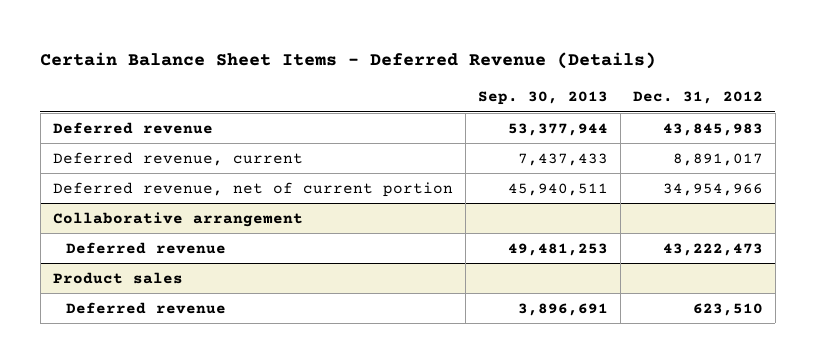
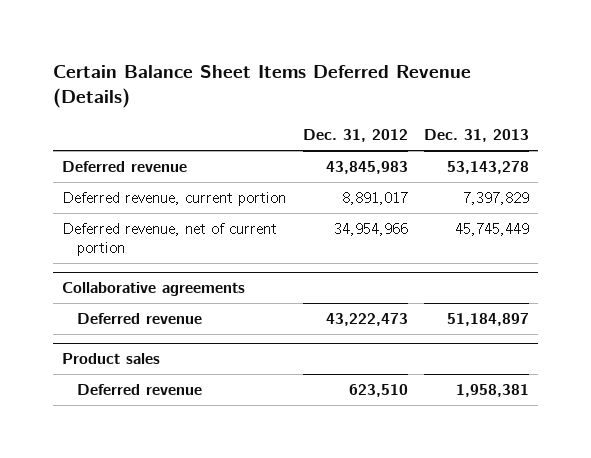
[40,52,657,70] Certain Balance Sheet Items - Deferred Revenue (Details) -> [53,65,472,109] Certain Balance Sheet Items Deferred Revenue (Details)
[477,91,608,106] Sep. 30, 2013 -> none
none -> [424,129,530,143] Dec. 31, 2013
[52,151,303,166] Deferred revenue, current -> [61,192,286,207] Deferred revenue, current portion
[52,211,303,227] Collaborative arrangement -> none
none -> [61,282,245,297] Collaborative agreements

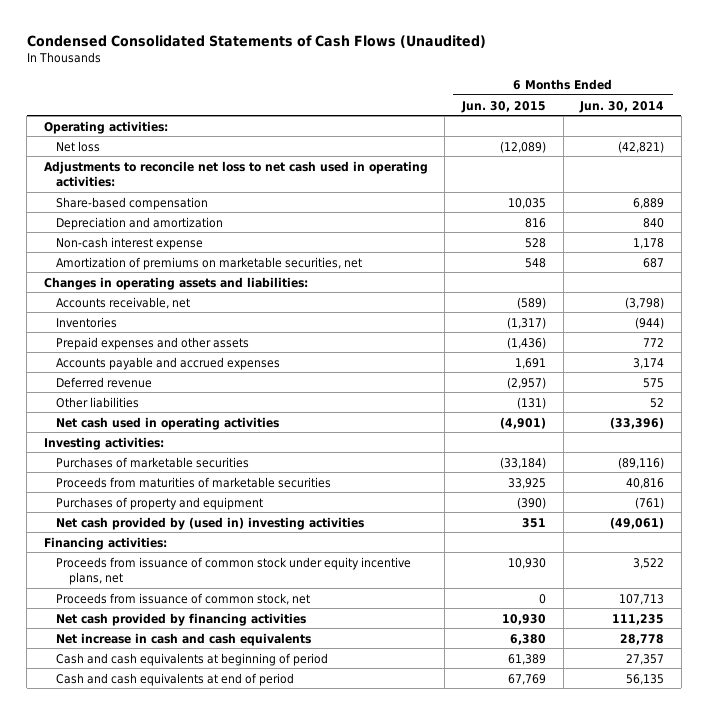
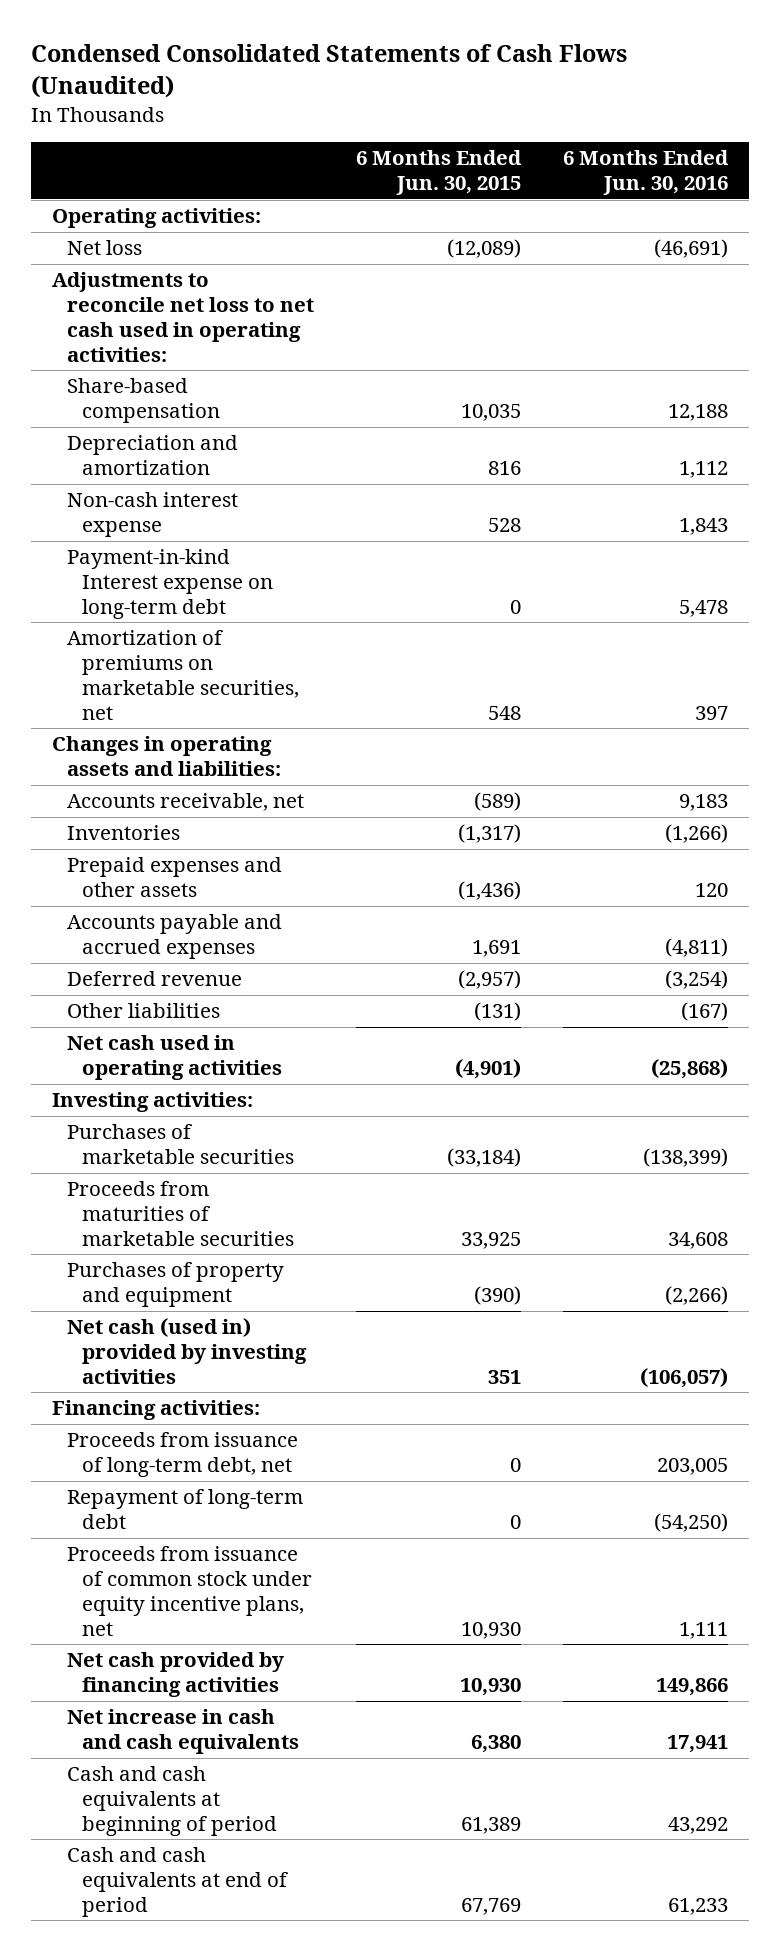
[579,100,665,113] Jun. 30, 2014 -> none
none -> [562,150,729,196] 6 Months Ended Jun. 30, 2016
none -> [66,549,273,619] Payment-in-kind Interest expense on long-term debt
[56,516,365,530] Net cash provided by (used in) investing activities -> [66,1318,307,1384] Net cash (used in) provided by investing activities
none -> [66,1432,298,1478] Proceeds from issuance of long-term debt, net
none -> [66,1489,303,1530] Repayment of long-term debt
[56,592,311,605] Proceeds from issuance of common stock, net -> none

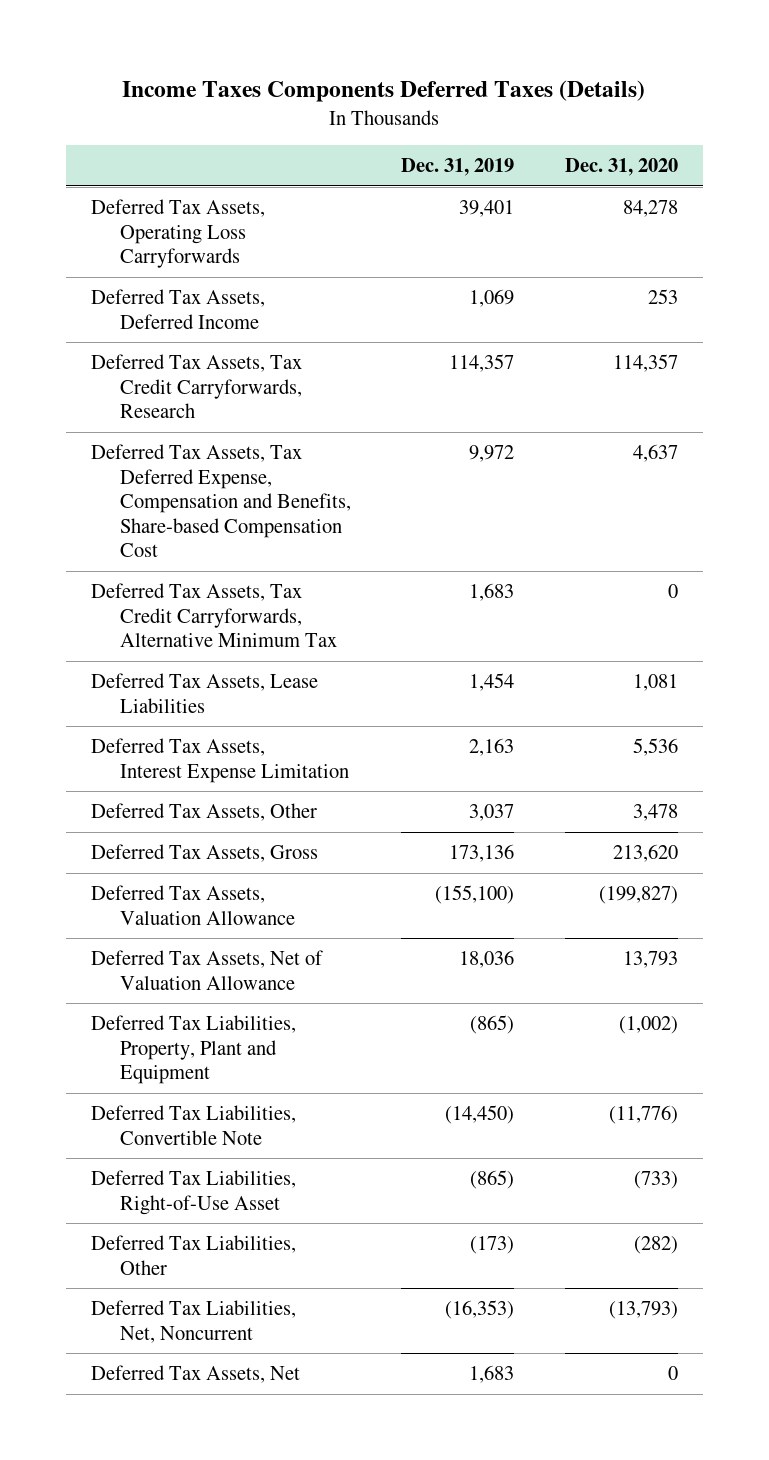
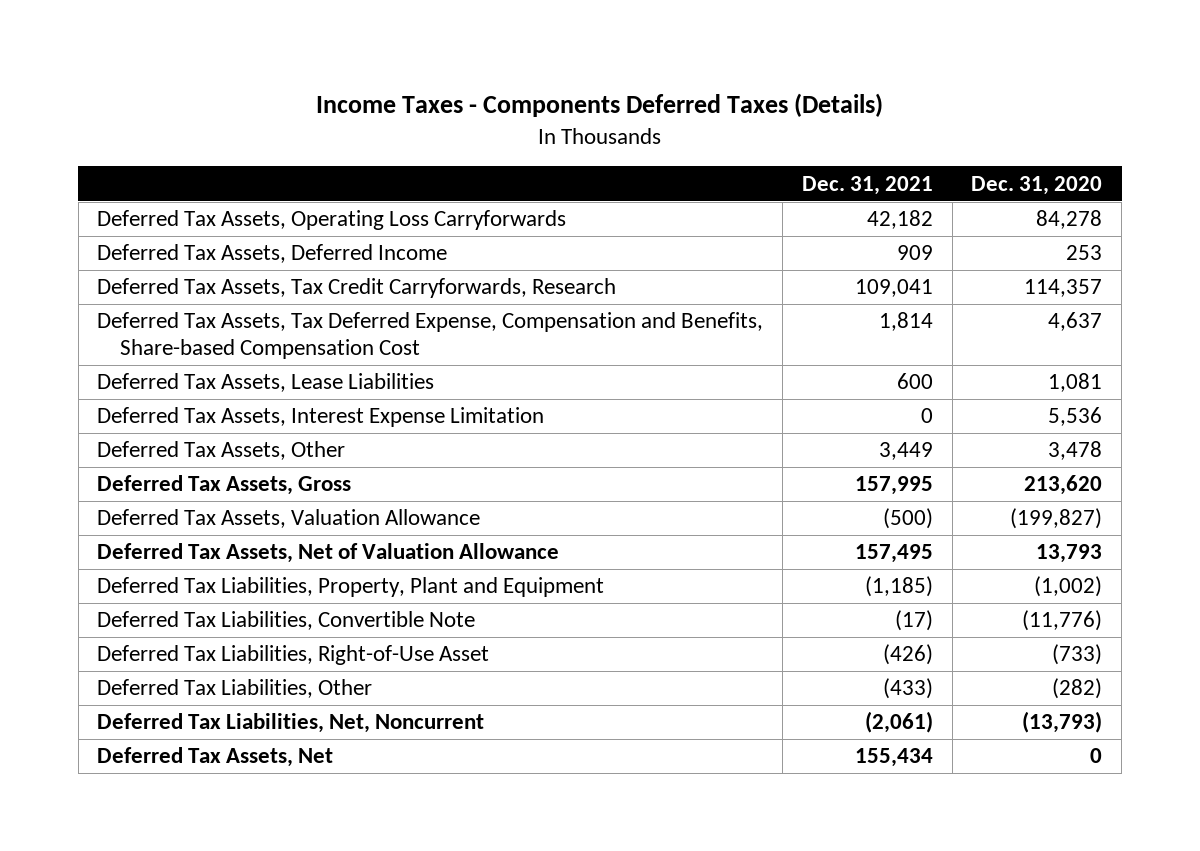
[122,80,646,103] Income Taxes Components Deferred Taxes (Details) -> [315,93,883,118] Income Taxes - Components Deferred Taxes (Details)
[401,158,515,177] Dec. 31, 2019 -> none
none -> [801,175,933,195] Dec. 31, 2021
[91,582,337,648] Deferred Tax Assets, Tax Credit Carryforwards, Alternative Minimum Tax -> none

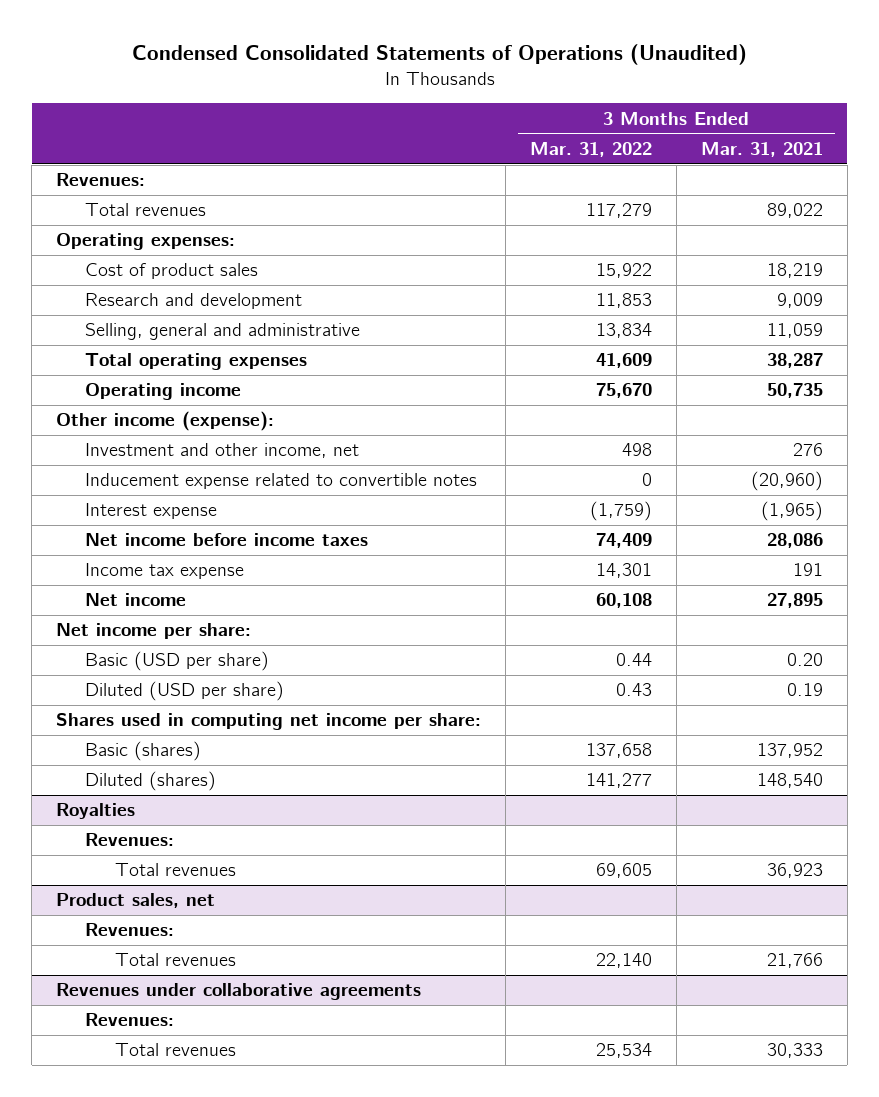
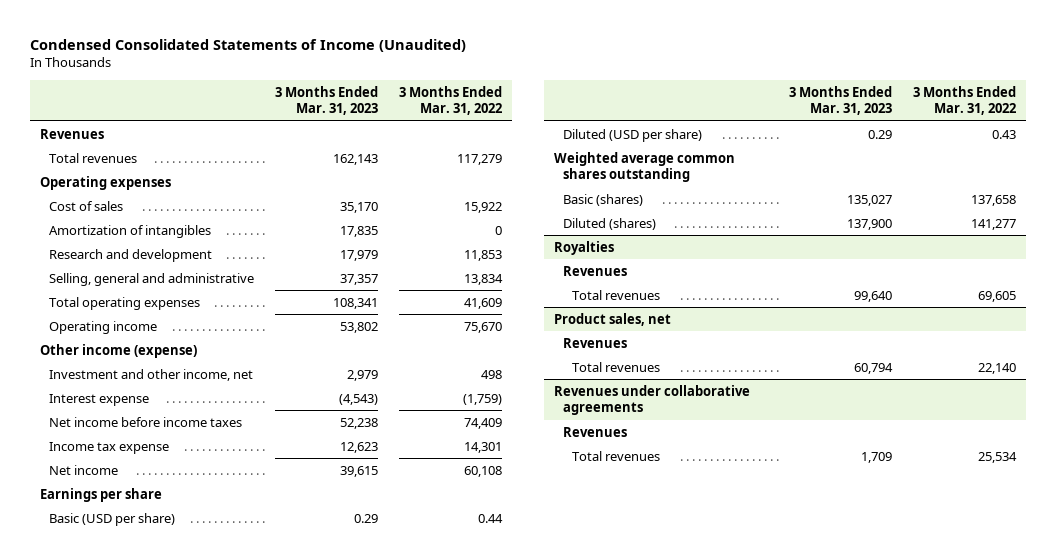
[131,44,747,66] Condensed Consolidated Statements of Operations (Unaudited) -> [29,38,466,52] Condensed Consolidated Statements of Income (Unaudited)
[700,141,823,157] Mar. 31, 2021 -> none
none -> [274,85,378,116] 3 Months Ended Mar. 31, 2023
[56,173,146,187] Revenues: -> [40,128,105,139] Revenues
[56,233,236,251] Operating expenses: -> [40,175,172,190] Operating expenses
[85,263,259,280] Cost of product sales -> [49,200,124,211] Cost of sales
none -> [49,224,212,238] Amortization of intangibles
[56,411,275,432] Other income (expense): -> [40,343,198,358] Other income (expense)
[85,473,478,490] Inducement expense related to convertible notes -> none
[56,623,252,640] Net income per share: -> [40,487,163,502] Earnings per share
[56,713,482,731] Shares used in computing net income per share: -> [554,151,736,183] Weighted average common shares outstanding
[85,833,175,847] Revenues: -> [563,265,628,276] Revenues
[85,923,175,937] Revenues: -> [563,337,628,348] Revenues
[85,1013,175,1027] Revenues: -> [563,426,628,437] Revenues

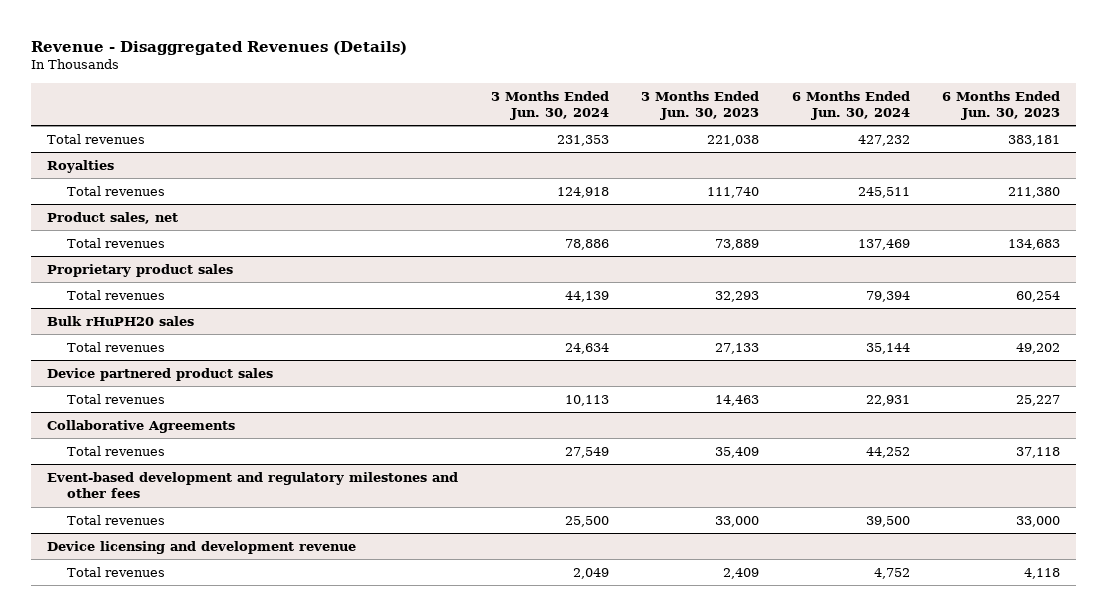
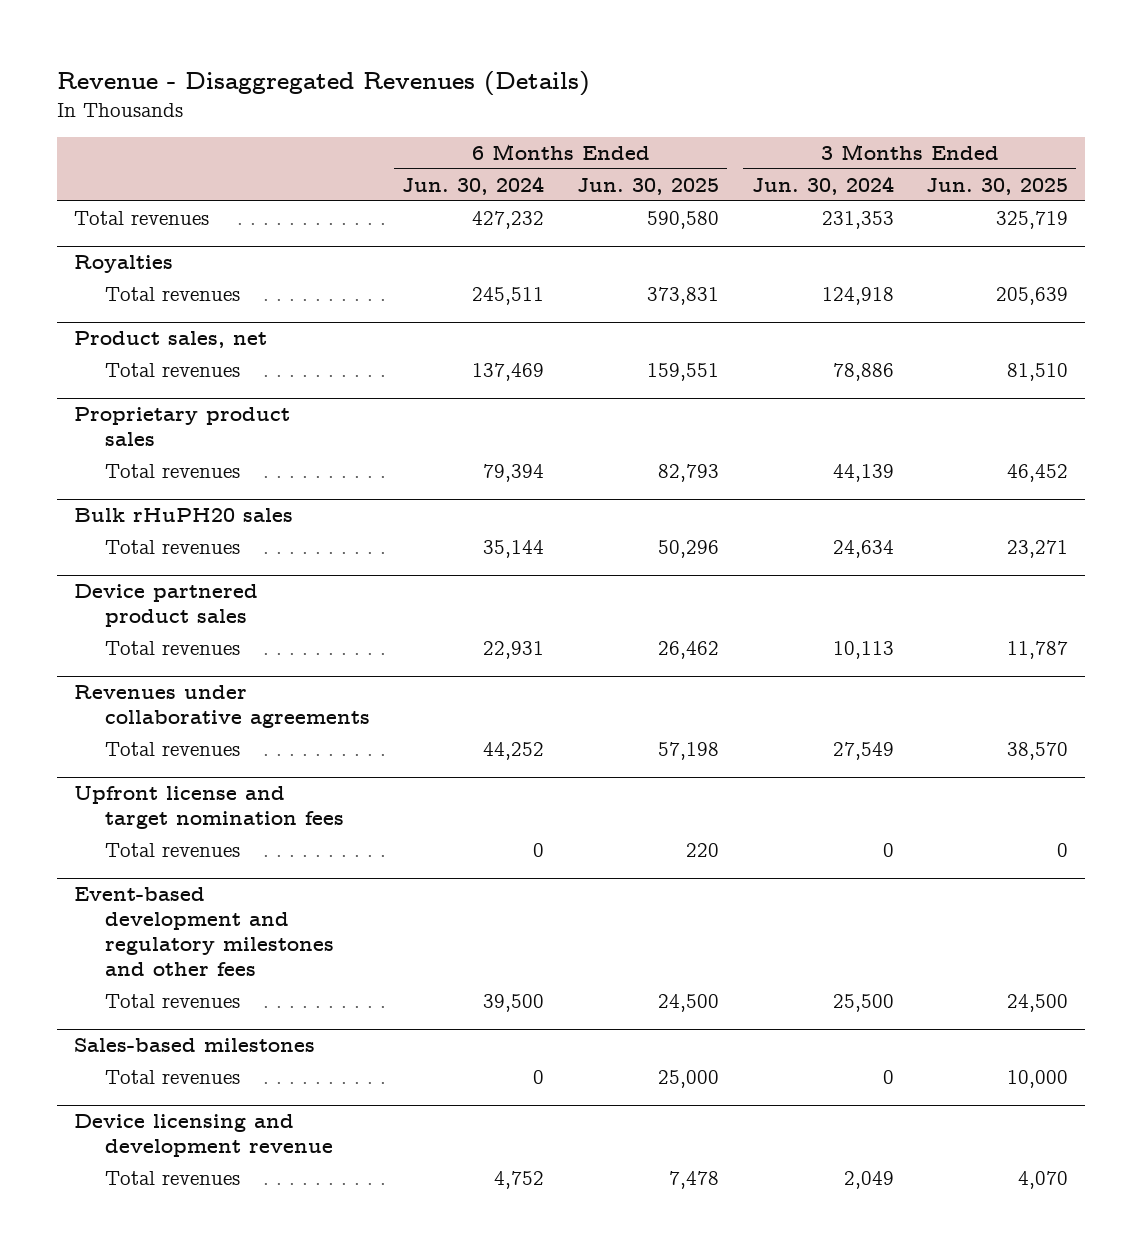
[641,90,760,121] 3 Months Ended Jun. 30, 2023 -> none
[942,90,1061,121] 6 Months Ended Jun. 30, 2023 -> none
none -> [576,177,719,195] Jun. 30, 2025
none -> [926,177,1069,195] Jun. 30, 2025
[47,419,236,433] Collaborative Agreements -> [73,685,370,729] Revenues under collaborative agreements
none -> [73,786,344,830] Upfront license and target nomination fees
none -> [104,842,240,857] Total revenues
none -> [73,1038,315,1053] Sales-based milestones
none -> [104,1069,240,1084] Total revenues

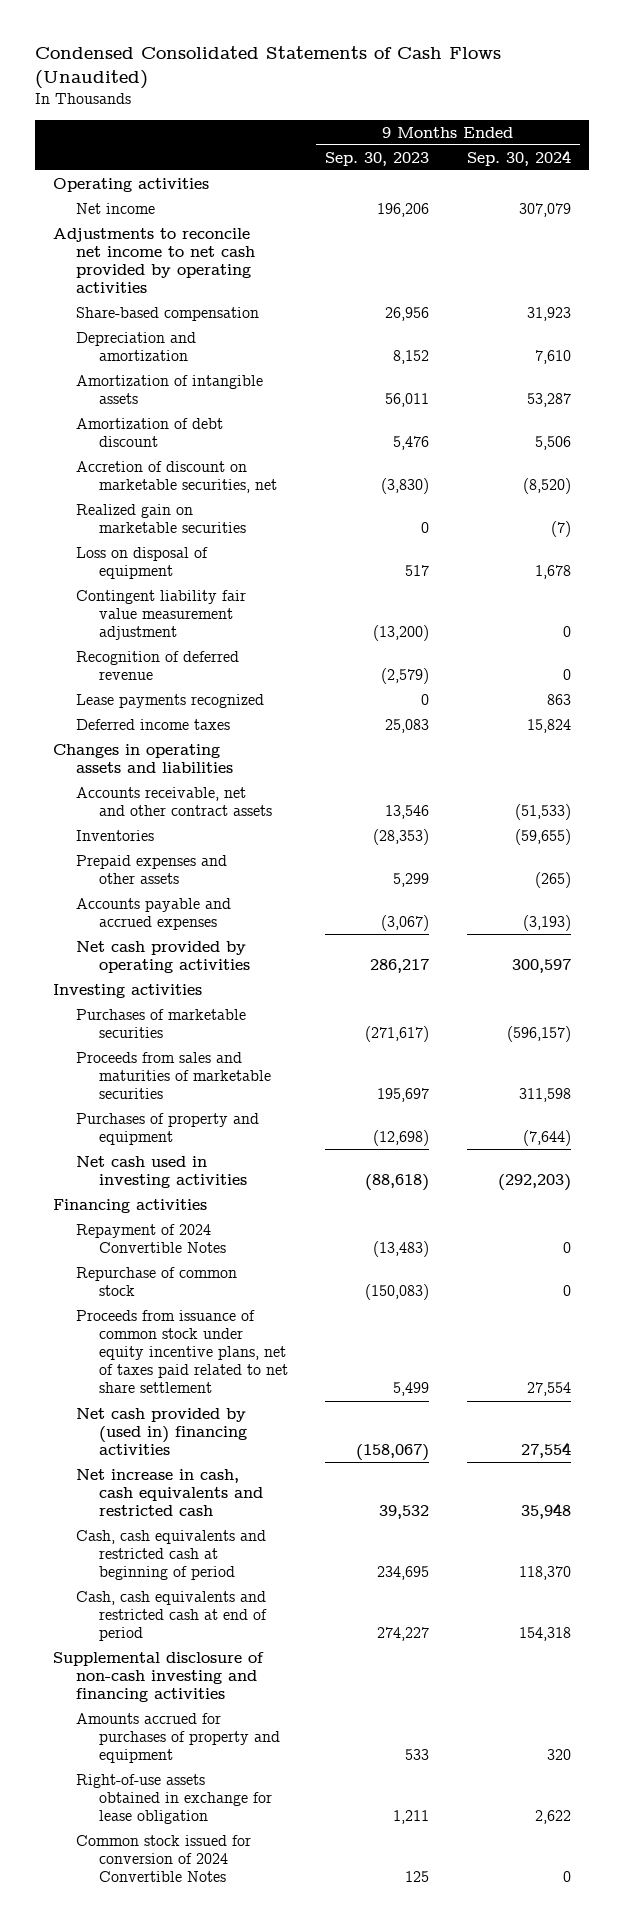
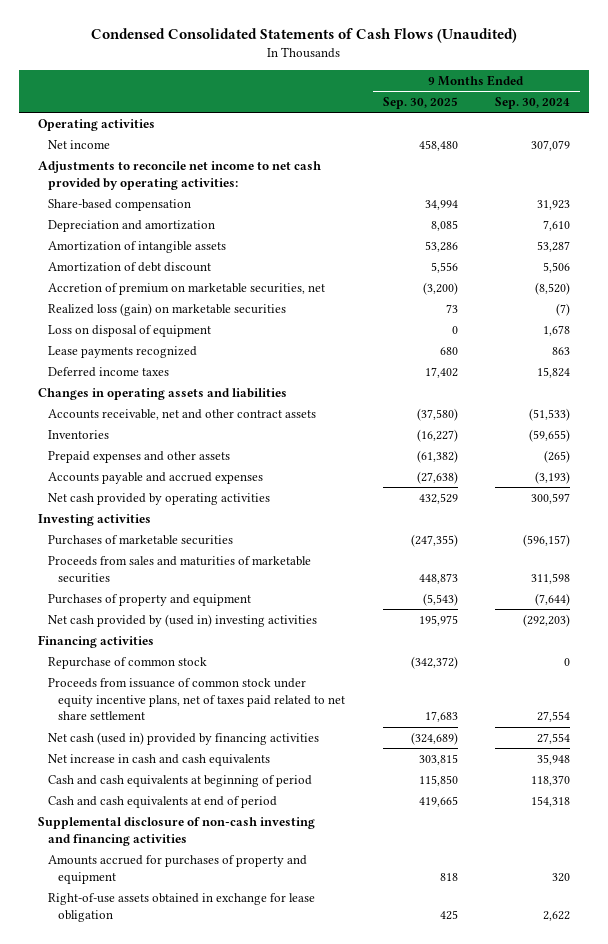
[325,151,430,166] Sep. 30, 2023 -> none
none -> [382,97,458,110] Sep. 30, 2025
[53,227,256,294] Adjustments to reconcile net income to net cash provided by operating activities -> [37,160,321,190] Adjustments to reconcile net income to net cash provided by operating activities:
[76,460,277,494] Accretion of discount on marketable securities, net -> [47,282,325,295] Accretion of premium on marketable securities, net
[76,503,246,534] Realized gain on marketable securities -> [47,302,286,316] Realized loss (gain) on marketable securities
[76,589,247,641] Contingent liability fair value measurement adjustment -> none
[76,650,240,681] Recognition of deferred revenue -> none
[76,1155,247,1189] Net cash used in investing activities -> [47,613,317,627] Net cash provided by (used in) investing activities
[76,1223,226,1254] Repayment of 2024 Convertible Notes -> none
[76,1407,247,1456] Net cash provided by (used in) financing activities -> [47,731,319,745] Net cash (used in) provided by financing activities
[76,1468,263,1517] Net increase in cash, cash equivalents and restricted cash -> [47,753,270,766] Net increase in cash and cash equivalents
[76,1529,267,1581] Cash, cash equivalents and restricted cash at beginning of period -> [47,774,312,787] Cash and cash equivalents at beginning of period
[76,1590,267,1642] Cash, cash equivalents and restricted cash at end of period -> [47,795,277,808] Cash and cash equivalents at end of period
[76,1834,252,1883] Common stock issued for conversion of 2024 Convertible Notes -> none

